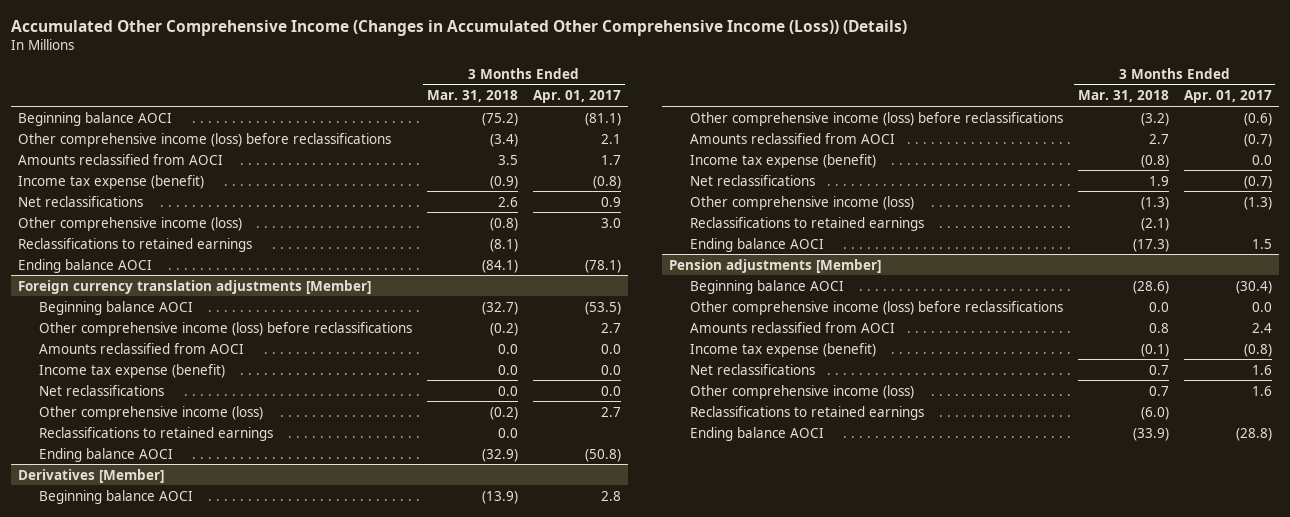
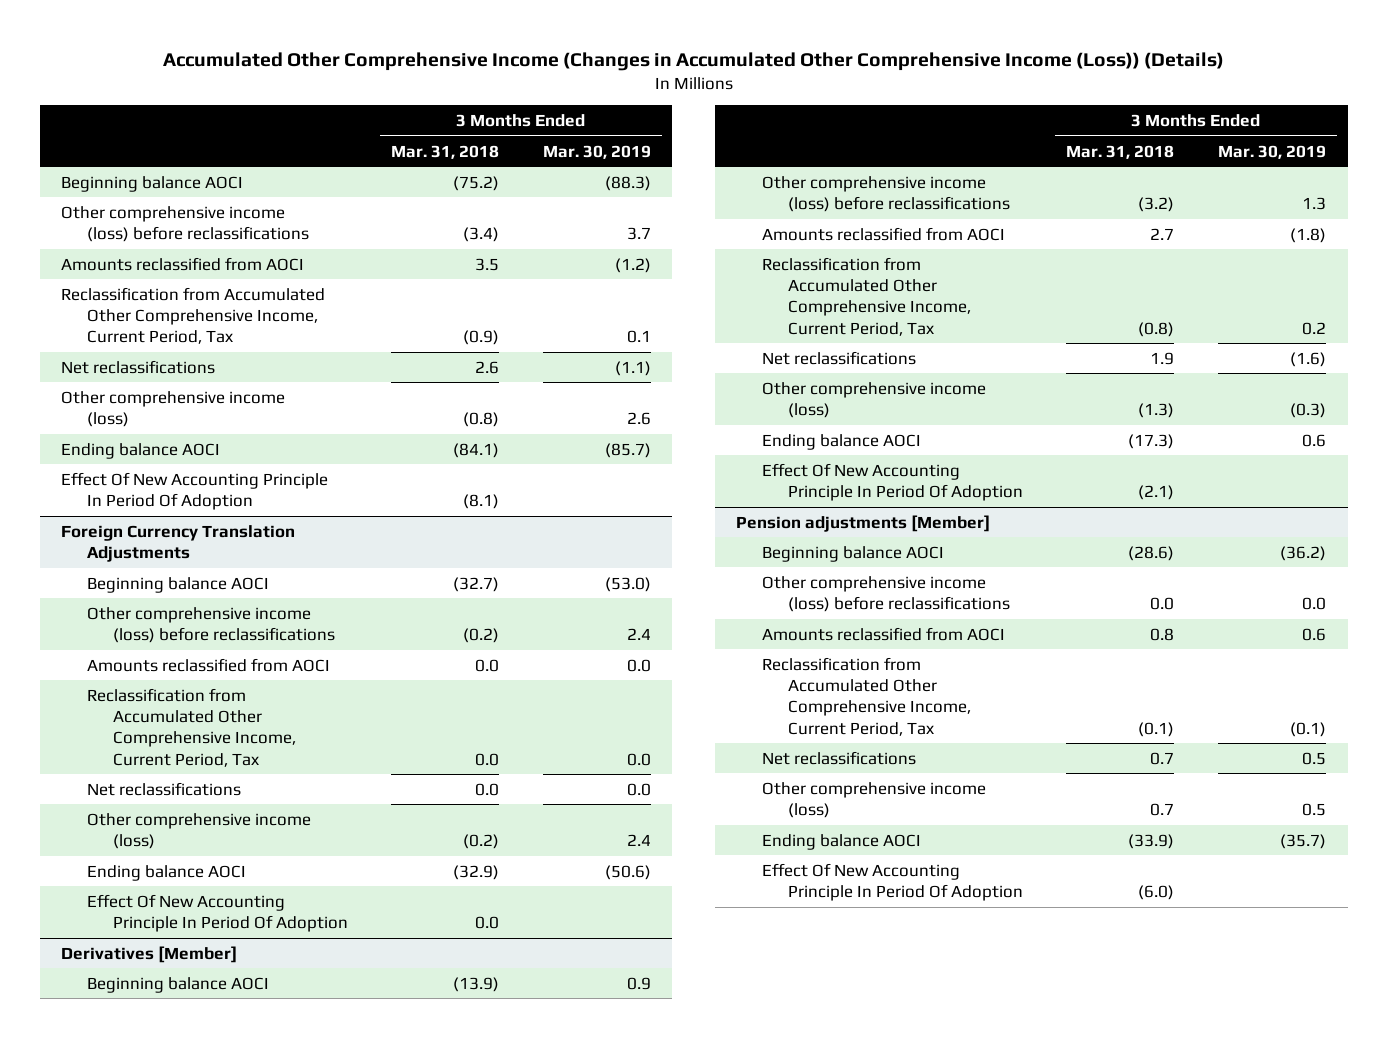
[532,90,621,104] Apr. 01, 2017 -> none
none -> [542,144,651,159] Mar. 30, 2019
[18,174,205,189] Income tax expense (benefit) -> [61,286,326,345] Reclassification from Accumulated Other Comprehensive Income, Current Period, Tax
[18,237,253,252] Reclassifications to retained earnings -> none
none -> [61,471,329,511] Effect Of New Accounting Principle In Period Of Adoption
[18,279,372,294] Foreign currency translation adjustments [Member] -> [61,524,296,563] Foreign Currency Translation Adjustments
[39,363,226,378] Income tax expense (benefit) -> [86,687,296,767] Reclassification from Accumulated Other Comprehensive Income, Current Period, Tax
[39,426,274,441] Reclassifications to retained earnings -> none
none -> [86,893,348,933] Effect Of New Accounting Principle In Period Of Adoption
[690,153,877,168] Income tax expense (benefit) -> [762,256,971,336] Reclassification from Accumulated Other Comprehensive Income, Current Period, Tax
[690,216,925,231] Reclassifications to retained earnings -> none
none -> [762,462,1023,502] Effect Of New Accounting Principle In Period Of Adoption
[690,342,877,357] Income tax expense (benefit) -> [762,656,971,736] Reclassification from Accumulated Other Comprehensive Income, Current Period, Tax
[690,405,925,420] Reclassifications to retained earnings -> none
none -> [762,862,1023,902] Effect Of New Accounting Principle In Period Of Adoption

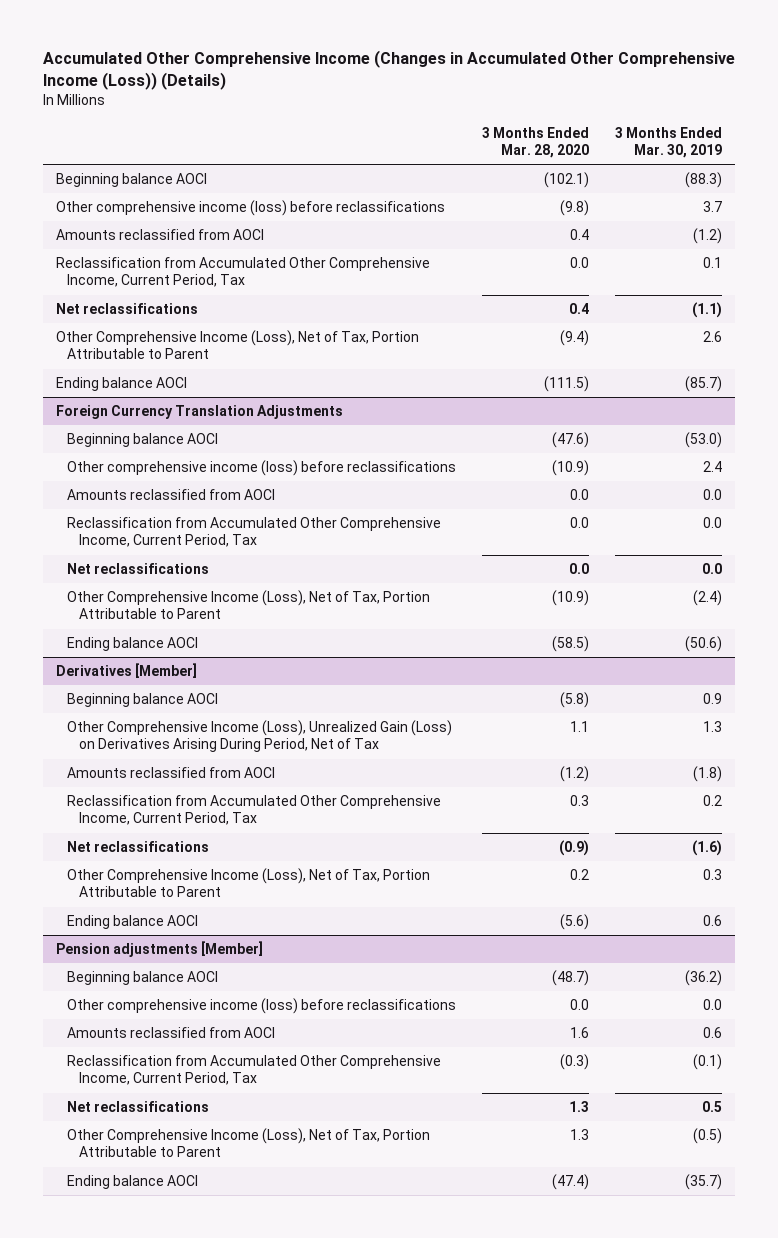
[391,144,500,159] Mar. 31, 2018 -> none
none -> [482,126,590,159] 3 Months Ended Mar. 28, 2020
[61,390,286,428] Other comprehensive income (loss) -> [55,329,419,360] Other Comprehensive Income (Loss), Net of Tax, Portion Attributable to Parent
[61,471,329,511] Effect Of New Accounting Principle In Period Of Adoption -> none
[86,812,311,850] Other comprehensive income (loss) -> [67,589,431,620] Other Comprehensive Income (Loss), Net of Tax, Portion Attributable to Parent
[626,834,651,847] 2.4 -> [692,589,722,606] (2.4)
[86,893,348,933] Effect Of New Accounting Principle In Period Of Adoption -> none
[762,175,1010,213] Other comprehensive income (loss) before reclassifications -> none
none -> [67,719,453,753] Other Comprehensive Income (Loss), Unrealized Gain (Loss) on Derivatives Arising During Period, Net of Tax
[762,381,987,419] Other comprehensive income (loss) -> [67,867,431,898] Other Comprehensive Income (Loss), Net of Tax, Portion Attributable to Parent
[1289,403,1326,419] (0.3) -> [702,868,722,880] 0.3
[762,462,1023,502] Effect Of New Accounting Principle In Period Of Adoption -> none
[762,781,987,819] Other comprehensive income (loss) -> [67,1127,431,1158] Other Comprehensive Income (Loss), Net of Tax, Portion Attributable to Parent
[1301,803,1326,817] 0.5 -> [692,1127,722,1144] (0.5)
[762,862,1023,902] Effect Of New Accounting Principle In Period Of Adoption -> none

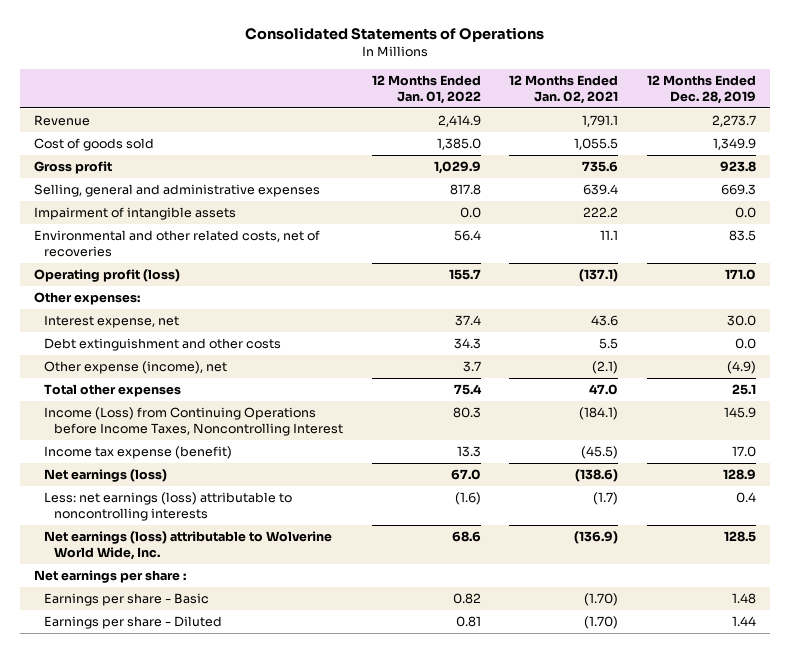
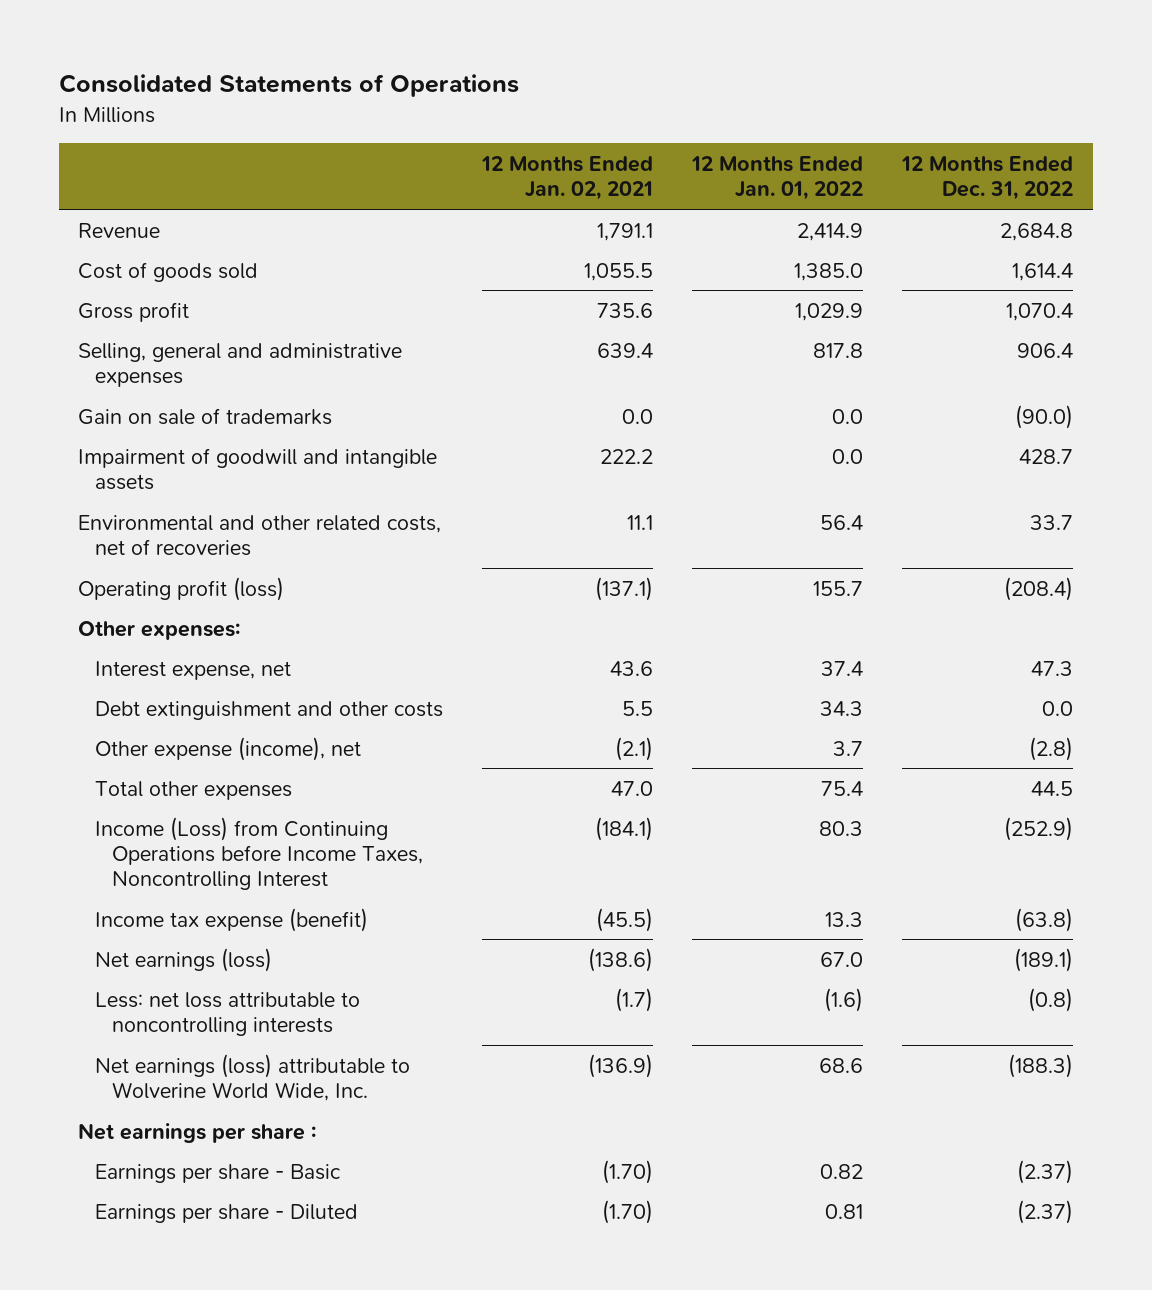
[647,74,757,105] 12 Months Ended Dec. 28, 2019 -> none
none -> [901,156,1074,201] 12 Months Ended Dec. 31, 2022
none -> [78,407,333,425] Gain on sale of trademarks
[33,207,236,221] Impairment of intangible assets -> [78,447,438,490] Impairment of goodwill and intangible assets
[43,492,292,522] Less: net earnings (loss) attributable to noncontrolling interests -> [95,991,361,1036] Less: net loss attributable to noncontrolling interests

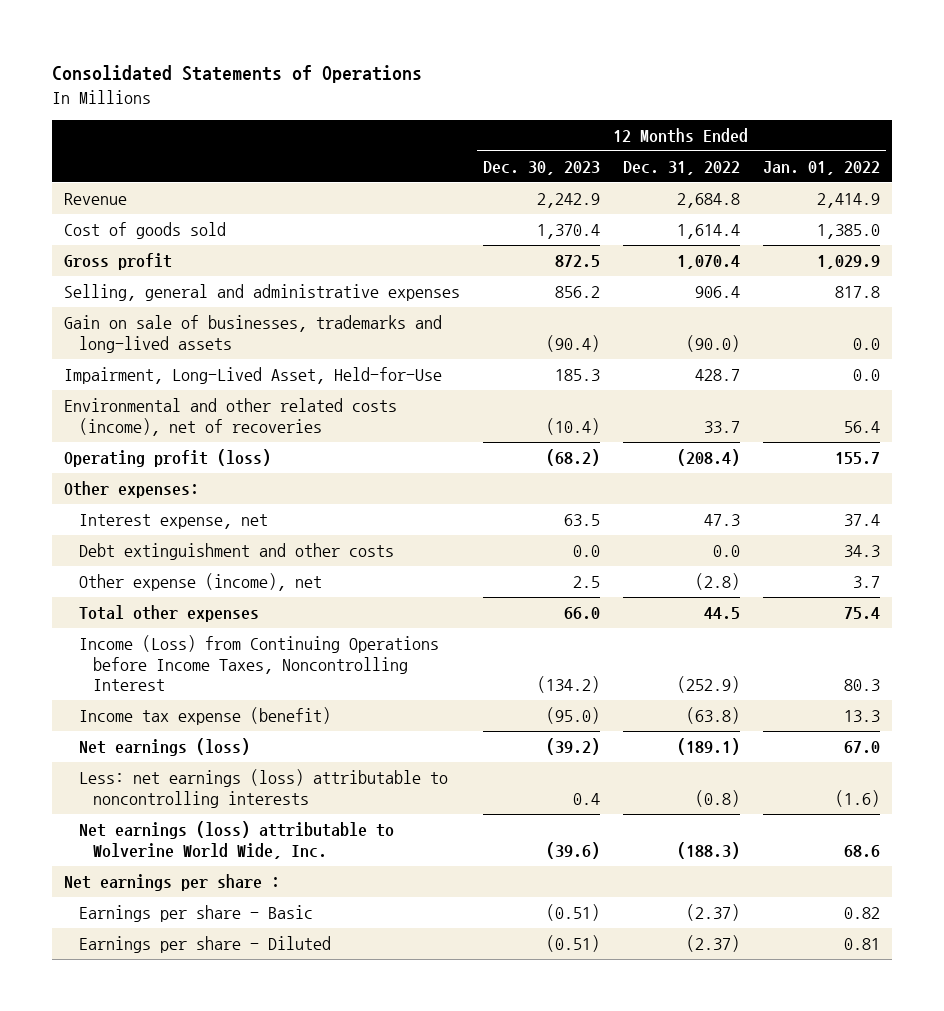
[481,156,654,201] 12 Months Ended Jan. 02, 2021 -> none
none -> [482,160,600,175] Dec. 30, 2023
[78,407,333,425] Gain on sale of trademarks -> [63,315,442,353] Gain on sale of businesses, trademarks and long-lived assets
[78,447,438,490] Impairment of goodwill and intangible assets -> [63,367,442,385] Impairment, Long-Lived Asset, Held-for-Use
[78,514,442,556] Environmental and other related costs, net of recoveries -> [63,398,397,436] Environmental and other related costs (income), net of recoveries
[95,991,361,1036] Less: net loss attributable to noncontrolling interests -> [78,769,448,808] Less: net earnings (loss) attributable to noncontrolling interests

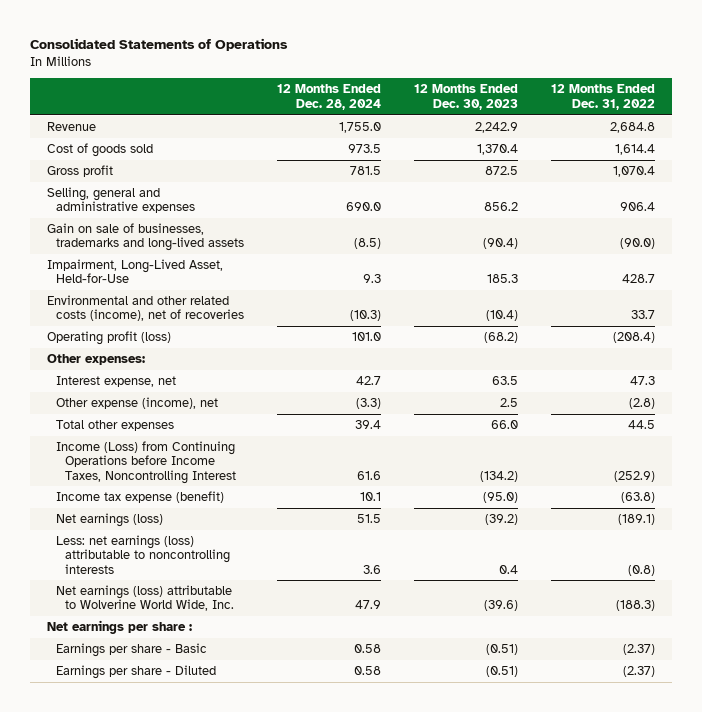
[763,160,881,175] Jan. 01, 2022 -> none
none -> [277,84,382,110] 12 Months Ended Dec. 28, 2024
[78,543,394,561] Debt extinguishment and other costs -> none

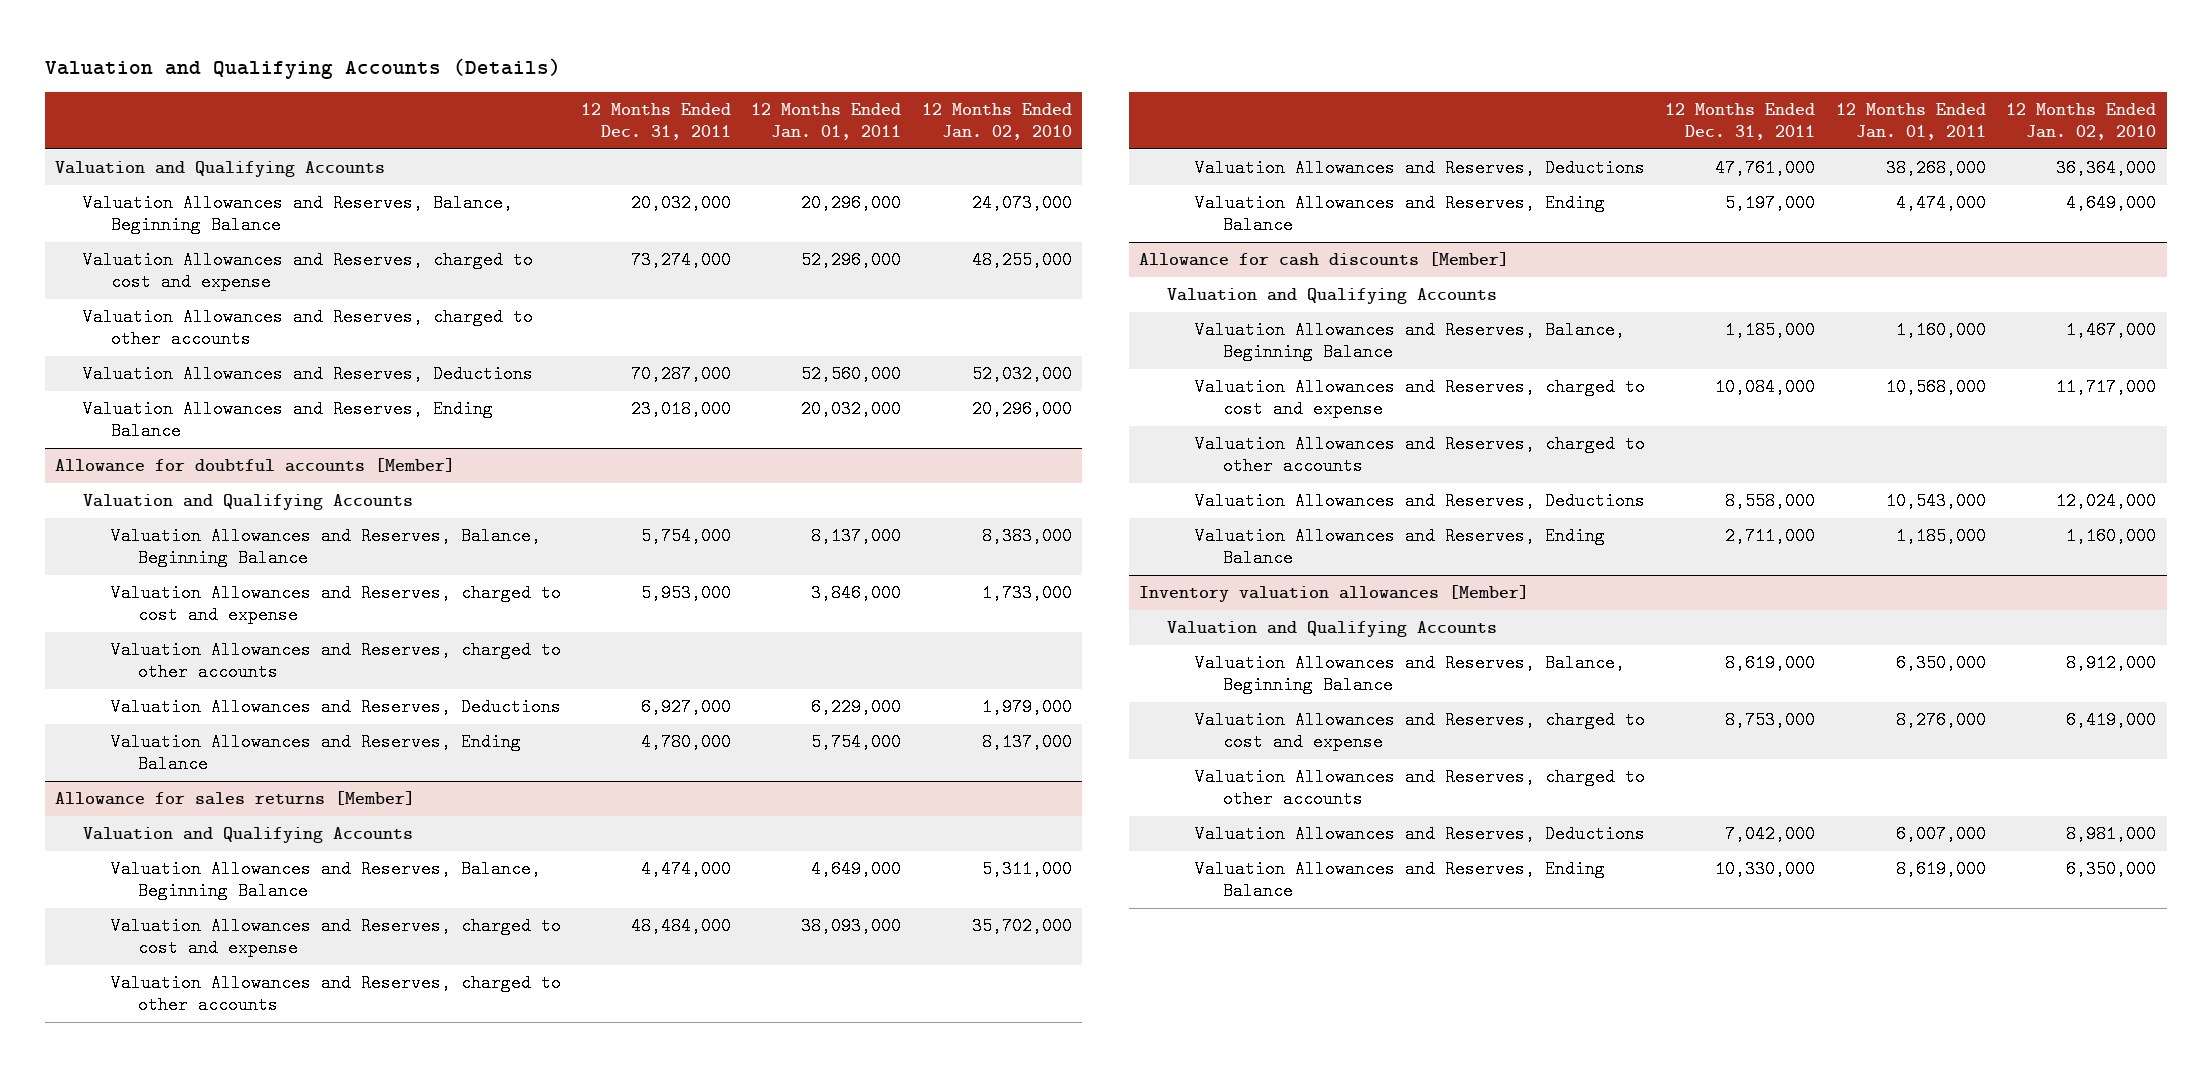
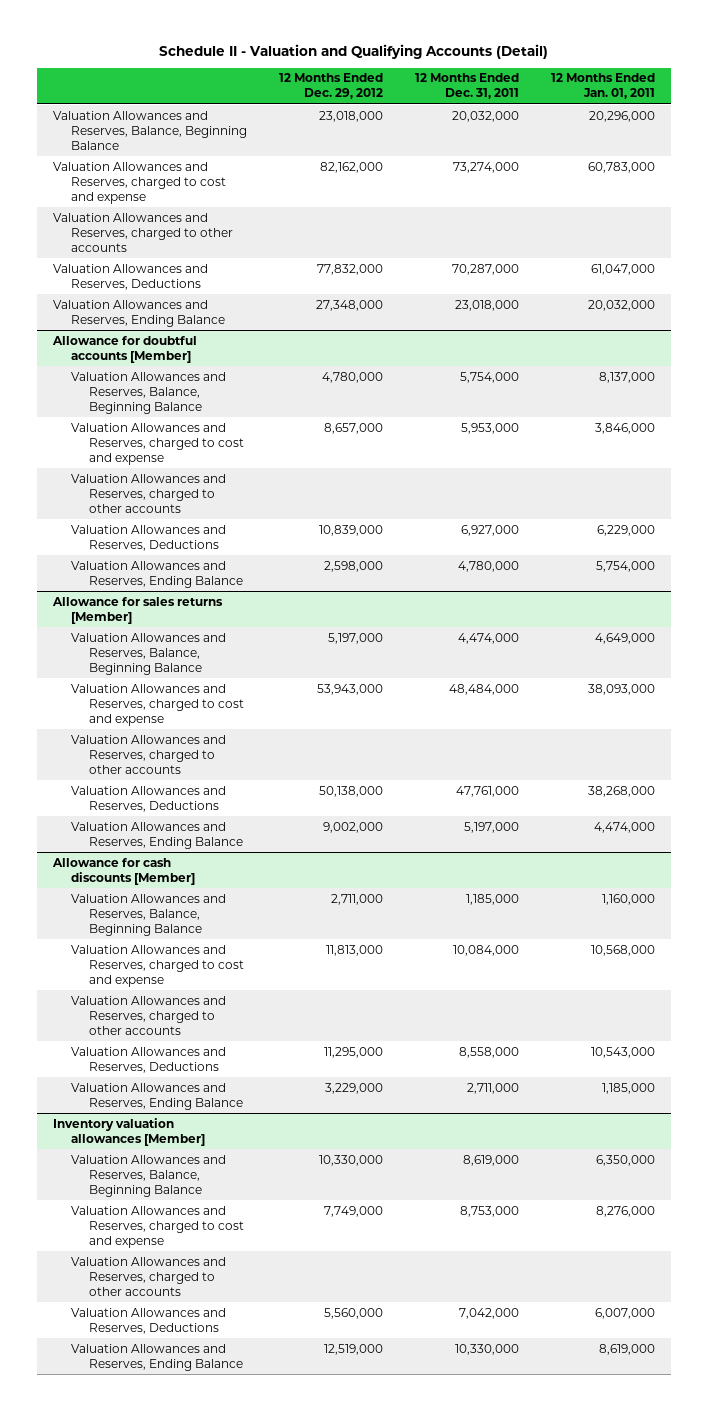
[44,57,561,79] Valuation and Qualifying Accounts (Details) -> [159,43,549,59] Schedule II - Valuation and Qualifying Accounts (Detail)
[921,103,1072,141] 12 Months Ended Jan. 02, 2010 -> none
none -> [279,73,384,100] 12 Months Ended Dec. 29, 2012
[54,160,385,177] Valuation and Qualifying Accounts -> none
[801,250,902,269] 52,296,000 -> [588,161,656,173] 60,783,000
[801,364,902,383] 52,560,000 -> [591,263,656,275] 61,047,000
[82,493,413,510] Valuation and Qualifying Accounts -> none
[82,826,413,843] Valuation and Qualifying Accounts -> none
[1167,287,1498,304] Valuation and Qualifying Accounts -> none
[1167,620,1498,637] Valuation and Qualifying Accounts -> none

